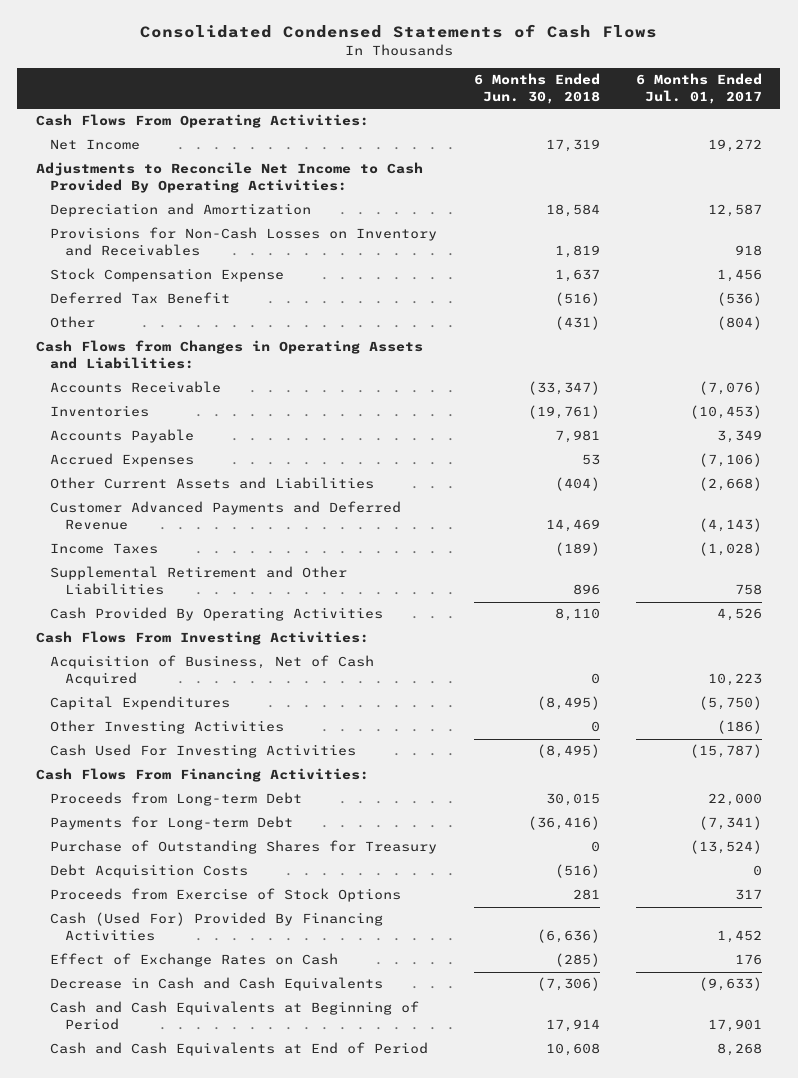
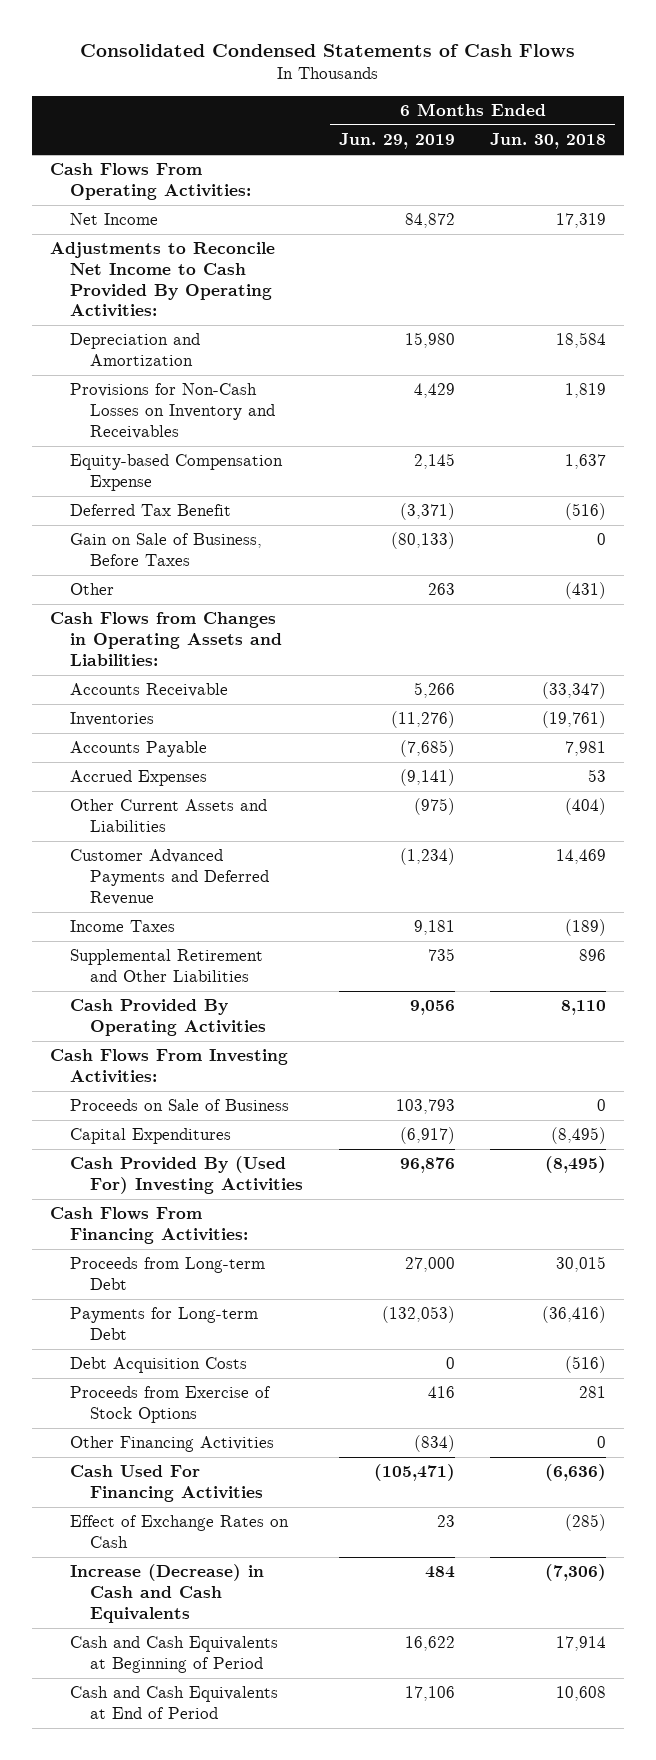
[636,73,763,104] 6 Months Ended Jul. 01, 2017 -> none
none -> [338,133,455,150] Jun. 29, 2019
[50,268,285,283] Stock Compensation Expense -> [69,454,283,491] Equity-based Compensation Expense
none -> [69,533,262,566] Gain on Sale of Business, Before Taxes
[50,655,375,687] Acquisition of Business, Net of Cash Acquired -> none
none -> [69,1099,289,1112] Proceeds on Sale of Business
[50,720,285,735] Other Investing Activities -> none
[50,744,357,759] Cash Used For Investing Activities -> [69,1156,303,1194] Cash Provided By (Used For) Investing Activities
[50,840,438,855] Purchase of Outstanding Shares for Treasury -> none
none -> [69,1436,274,1453] Other Financing Activities
[50,912,384,942] Cash (Used For) Provided By Financing Activities -> [69,1465,263,1502] Cash Used For Financing Activities
[50,977,384,992] Decrease in Cash and Cash Equivalents -> [69,1564,264,1623] Increase (Decrease) in Cash and Cash Equivalents

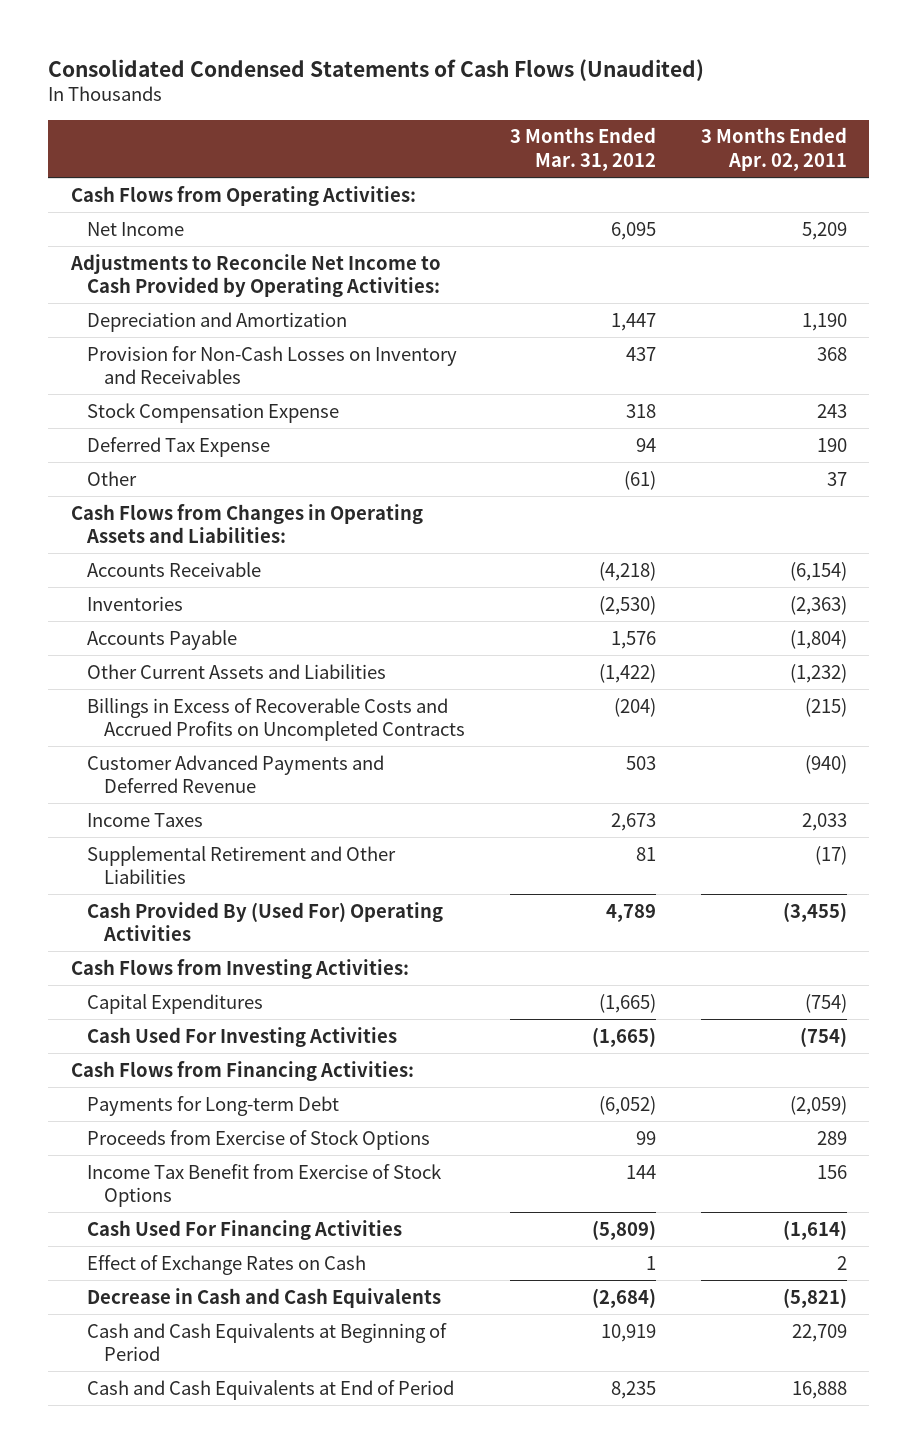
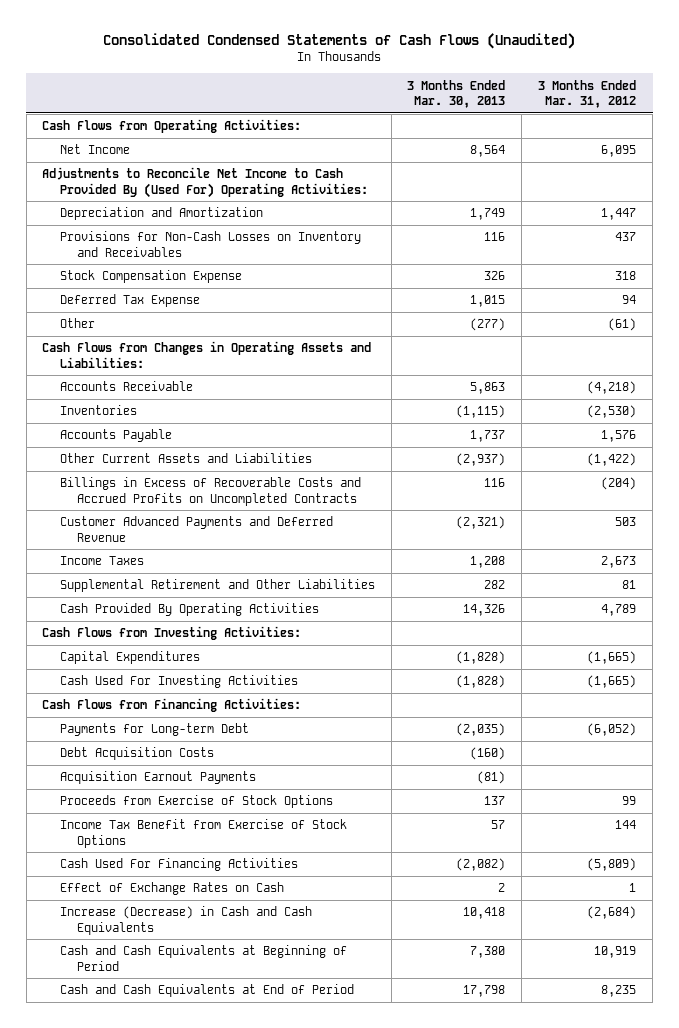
[700,127,847,171] 3 Months Ended Apr. 02, 2011 -> none
none -> [407,79,506,109] 3 Months Ended Mar. 30, 2013
[69,253,441,298] Adjustments to Reconcile Net Income to Cash Provided by Operating Activities: -> [42,167,368,198] Adjustments to Reconcile Net Income to Cash Provided By (Used For) Operating Activities:
[87,345,458,385] Provision for Non-Cash Losses on Inventory and Receivables -> [59,231,361,257] Provisions for Non-Cash Losses on Inventory and Receivables
[87,901,444,942] Cash Provided By (Used For) Operating Activities -> [59,603,319,617] Cash Provided By Operating Activities
none -> [59,747,214,761] Debt Acquisition Costs
none -> [59,771,256,785] Acquisition Earnout Payments
[87,1287,442,1308] Decrease in Cash and Cash Equivalents -> [59,906,312,935] Increase (Decrease) in Cash and Cash Equivalents

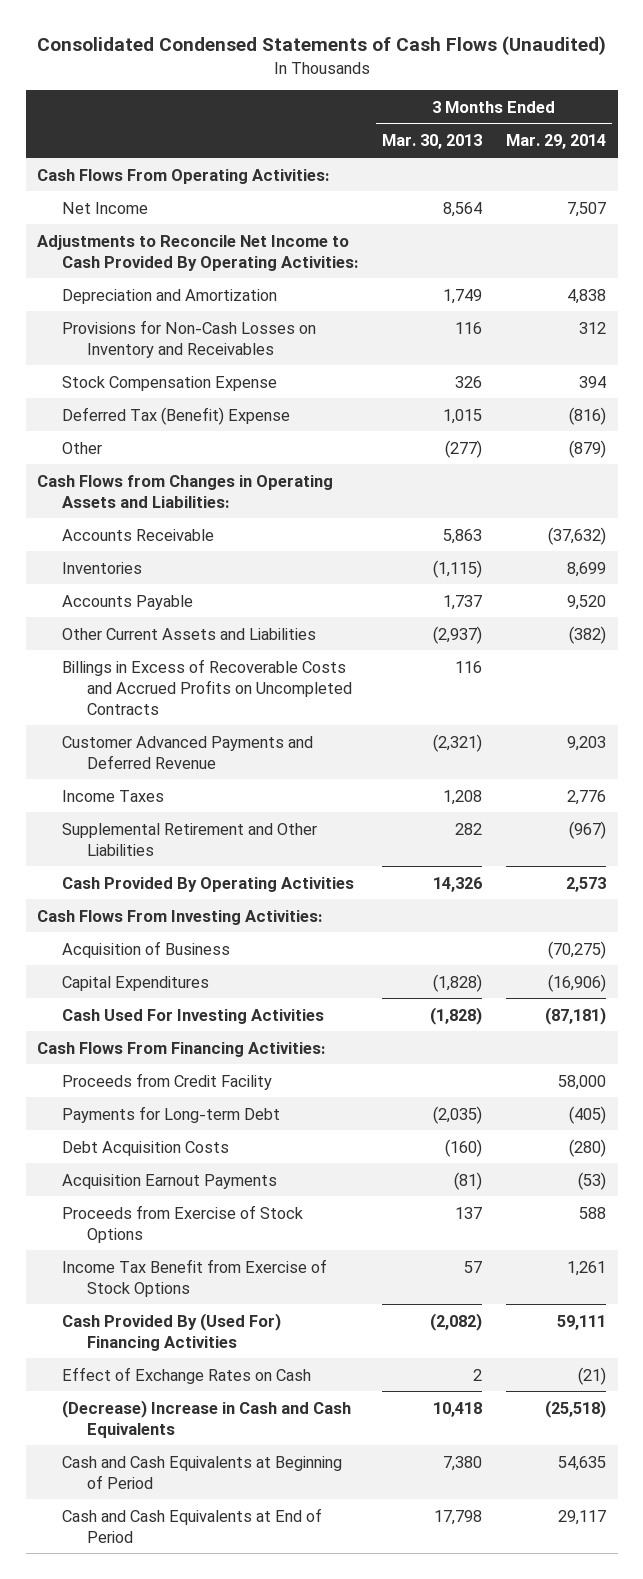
[538,79,637,109] 3 Months Ended Mar. 31, 2012 -> none
none -> [505,134,606,150] Mar. 29, 2014
[42,119,302,134] Cash Flows from Operating Activities: -> [37,168,330,184] Cash Flows From Operating Activities:
[42,167,368,198] Adjustments to Reconcile Net Income to Cash Provided By (Used For) Operating Activities: -> [37,234,359,271] Adjustments to Reconcile Net Income to Cash Provided By Operating Activities:
[59,294,200,308] Deferred Tax Expense -> [62,406,291,425] Deferred Tax (Benefit) Expense
[42,626,302,641] Cash Flows from Investing Activities: -> [37,909,323,925] Cash Flows From Investing Activities:
none -> [62,940,231,958] Acquisition of Business
[42,698,302,713] Cash Flows from Financing Activities: -> [37,1041,326,1057] Cash Flows From Financing Activities:
none -> [62,1072,273,1090] Proceeds from Credit Facility
[59,858,298,872] Cash Used For Financing Activities -> [62,1312,282,1351] Cash Provided By (Used For) Financing Activities
[59,906,312,935] Increase (Decrease) in Cash and Cash Equivalents -> [62,1399,352,1438] (Decrease) Increase in Cash and Cash Equivalents

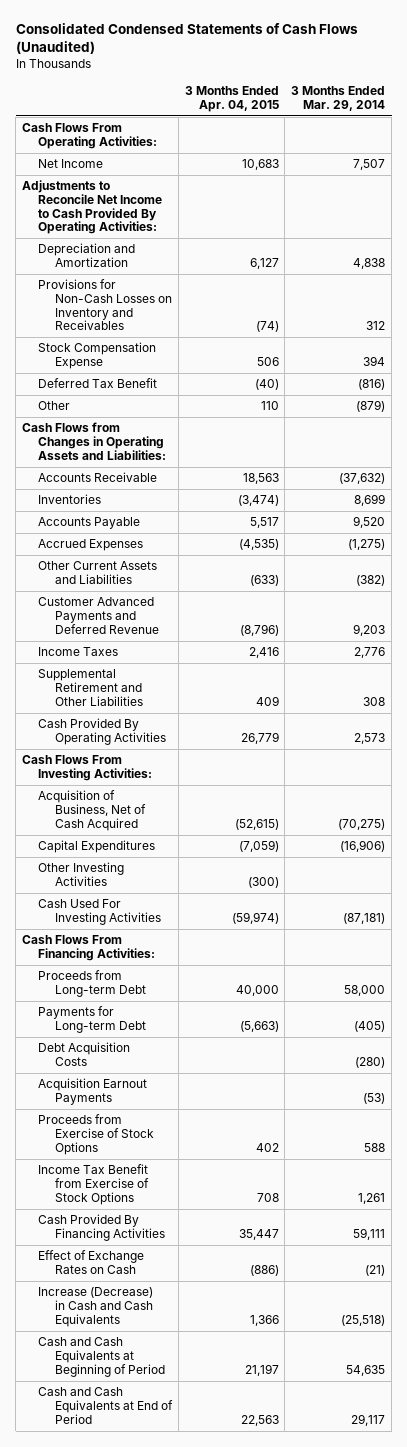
[382,134,483,150] Mar. 30, 2013 -> none
none -> [184,86,279,113] 3 Months Ended Apr. 04, 2015
[62,406,291,425] Deferred Tax (Benefit) Expense -> [38,378,158,389] Deferred Tax Benefit
none -> [38,539,144,552] Accrued Expenses
[62,658,353,715] Billings in Excess of Recoverable Costs and Accrued Profits on Uncompleted Contracts -> none
[568,820,606,839] (967) -> [363,696,386,706] 308
[62,940,231,958] Acquisition of Business -> [38,790,147,831] Acquisition of Business, Net of Cash Acquired
none -> [38,862,125,887] Other Investing Activities
[62,1072,273,1090] Proceeds from Credit Facility -> none
none -> [38,970,147,998] Proceeds from Long-term Debt
[62,1312,282,1351] Cash Provided By (Used For) Financing Activities -> [38,1214,166,1242] Cash Provided By Financing Activities
[62,1399,352,1438] (Decrease) Increase in Cash and Cash Equivalents -> [38,1287,154,1327] Increase (Decrease) in Cash and Cash Equivalents

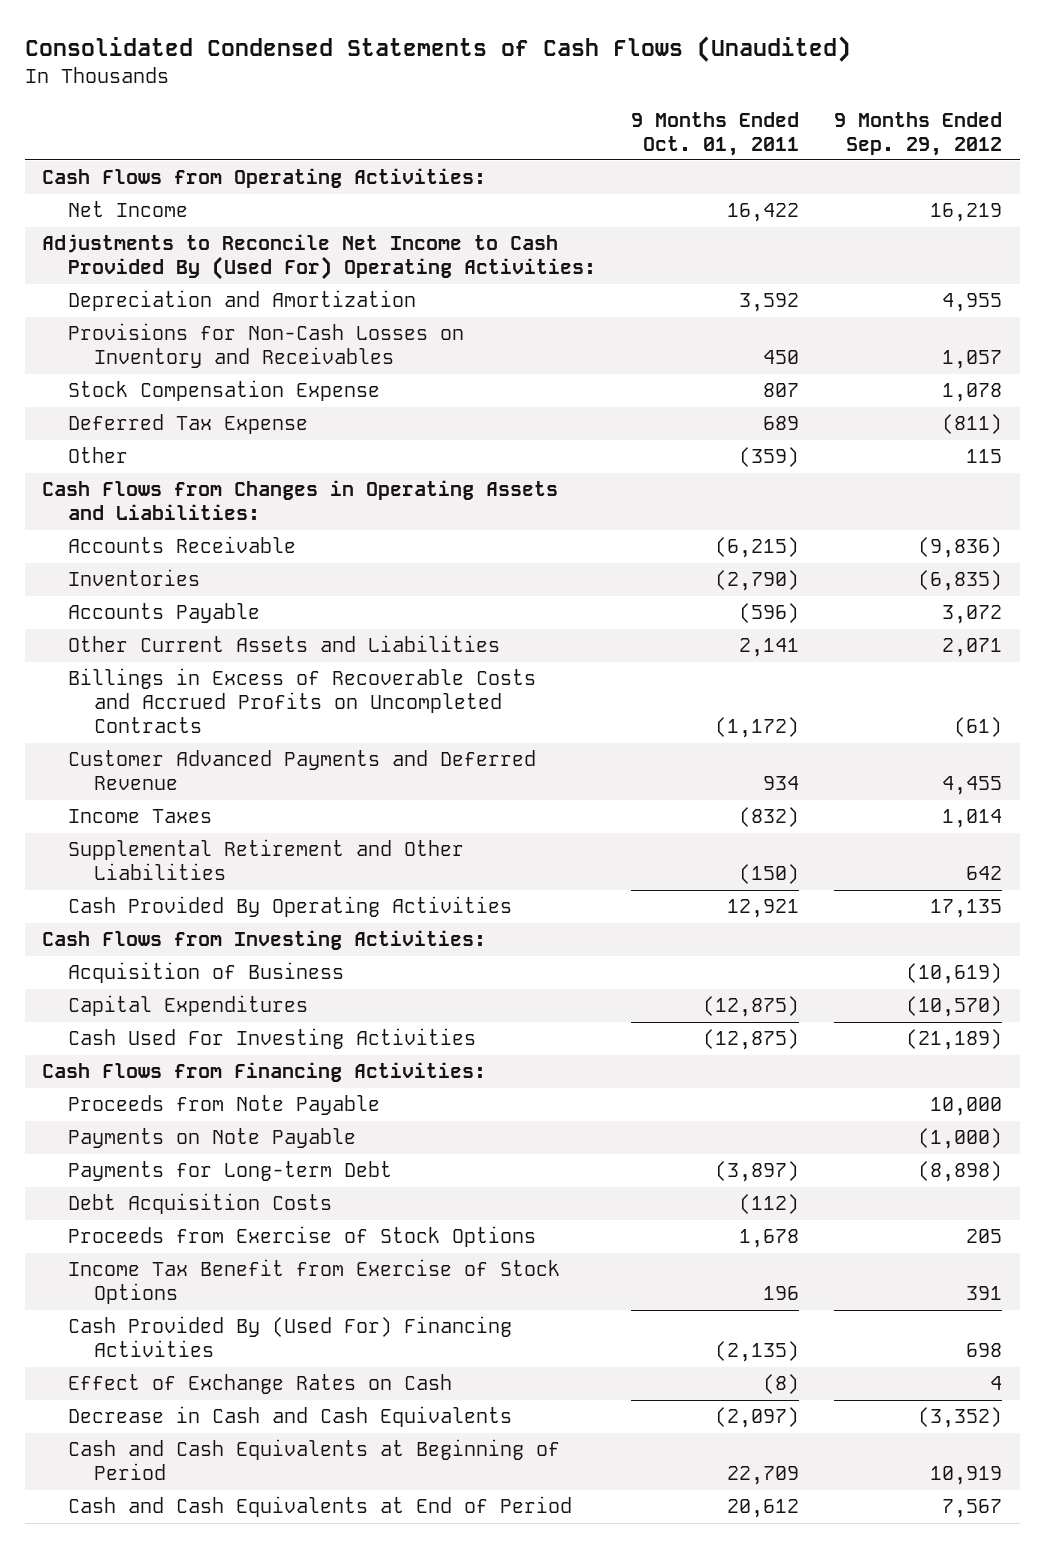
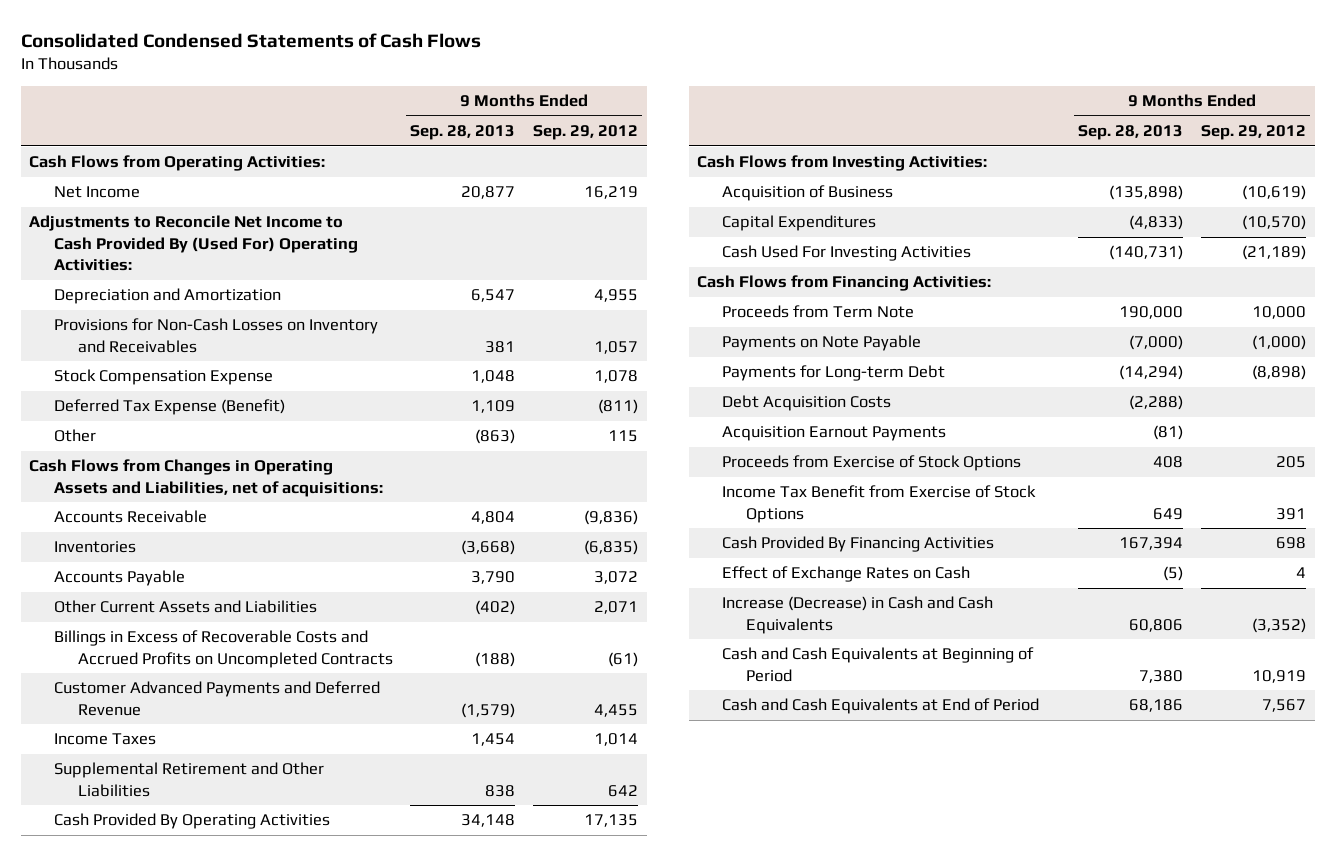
[24,35,851,62] Consolidated Condensed Statements of Cash Flows (Unaudited) -> [20,32,481,48] Consolidated Condensed Statements of Cash Flows
[631,111,800,156] 9 Months Ended Oct. 01, 2011 -> none
none -> [410,125,516,141] Sep. 28, 2013
[68,414,309,435] Deferred Tax Expense -> [53,399,285,416] Deferred Tax Expense (Benefit)
[42,480,559,521] Cash Flows from Changes in Operating Assets and Liabilities: -> [29,459,383,497] Cash Flows from Changes in Operating Assets and Liabilities, net of acquisitions:
[68,1095,381,1116] Proceeds from Note Payable -> [721,305,914,319] Proceeds from Term Note
none -> [721,426,946,442] Acquisition Earnout Payments
[68,1316,513,1358] Cash Provided By (Used For) Financing Activities -> [721,536,994,553] Cash Provided By Financing Activities
[68,1406,513,1428] Decrease in Cash and Cash Equivalents -> [721,596,993,634] Increase (Decrease) in Cash and Cash Equivalents

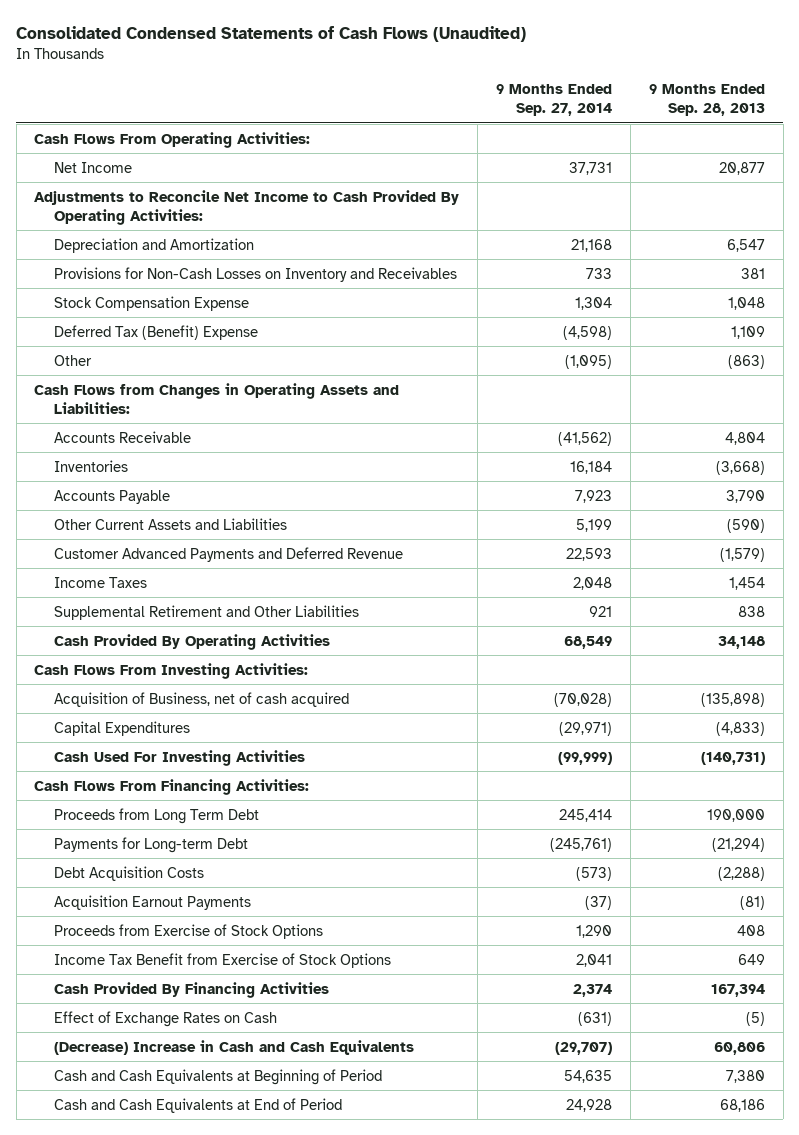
[20,32,481,48] Consolidated Condensed Statements of Cash Flows -> [16,26,527,43] Consolidated Condensed Statements of Cash Flows (Unaudited)
[533,125,639,141] Sep. 29, 2012 -> none
none -> [496,84,613,117] 9 Months Ended Sep. 27, 2014
[29,155,326,172] Cash Flows from Operating Activities: -> [34,131,311,148] Cash Flows From Operating Activities:
[29,215,358,272] Adjustments to Reconcile Net Income to Cash Provided By (Used For) Operating Activities: -> [34,189,460,225] Adjustments to Reconcile Net Income to Cash Provided By Operating Activities:
[53,399,285,416] Deferred Tax Expense (Benefit) -> [53,324,258,340] Deferred Tax (Benefit) Expense
[29,459,383,497] Cash Flows from Changes in Operating Assets and Liabilities, net of acquisitions: -> [34,382,400,414] Cash Flows from Changes in Operating Assets and Liabilities:
[53,630,393,668] Billings in Excess of Recoverable Costs and Accrued Profits on Uncompleted Contracts -> none
[475,600,516,616] (402) -> [727,518,766,533] (590)
[697,155,988,172] Cash Flows from Investing Activities: -> [34,662,309,679] Cash Flows From Investing Activities:
[721,185,893,202] Acquisition of Business -> [53,691,349,707] Acquisition of Business, net of cash acquired
[721,335,921,352] Payments on Note Payable -> none
[697,275,992,292] Cash Flows from Financing Activities: -> [34,778,310,795] Cash Flows From Financing Activities:
[721,305,914,319] Proceeds from Term Note -> [53,807,259,824] Proceeds from Long Term Debt
[1119,365,1184,381] (14,294) -> [712,837,766,852] (21,294)
[721,596,993,634] Increase (Decrease) in Cash and Cash Equivalents -> [53,1039,414,1055] (Decrease) Increase in Cash and Cash Equivalents

